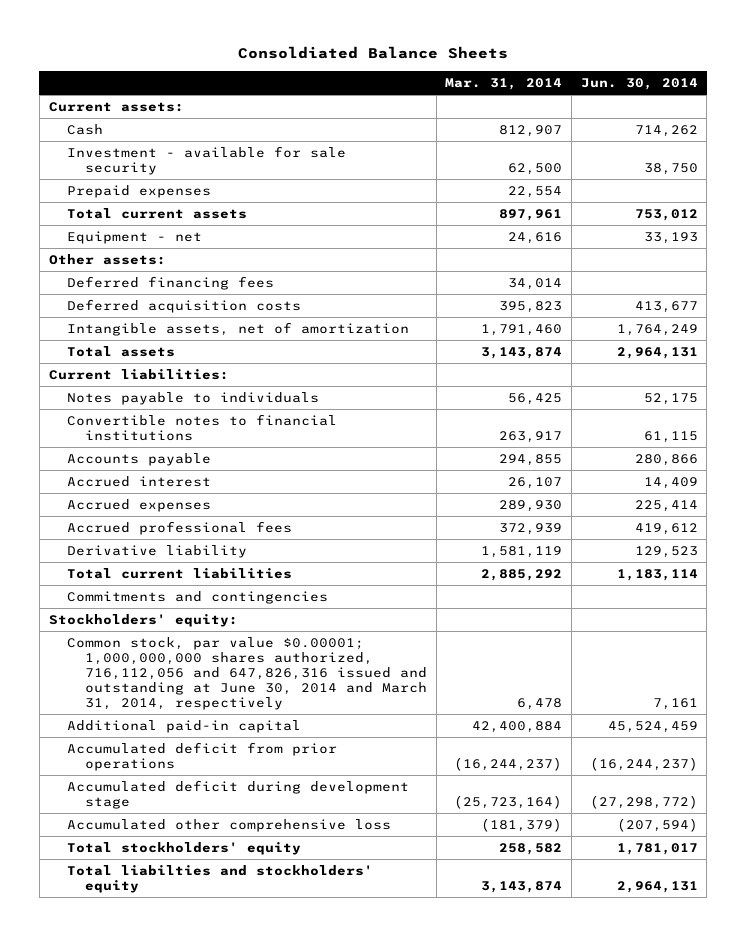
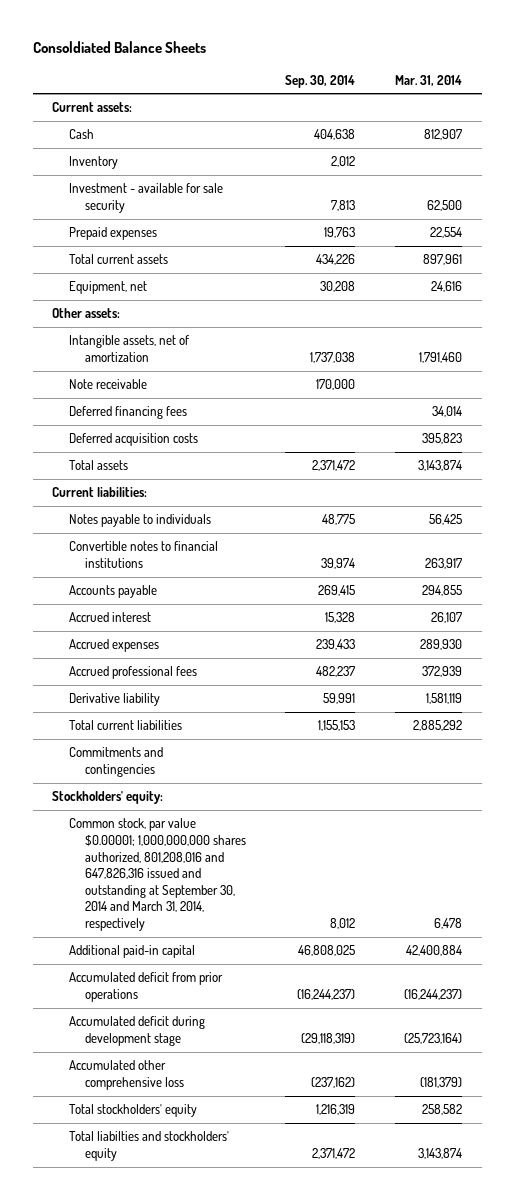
[580,77,698,90] Jun. 30, 2014 -> none
none -> [285,74,356,88] Sep. 30, 2014
none -> [68,156,118,170] Inventory
[66,230,202,244] Equipment - net -> [68,281,147,295] Equipment, net
[66,321,409,336] Intangible assets, net of amortization -> [68,335,189,362] Intangible assets, net of amortization
none -> [68,379,147,390] Note receivable
[66,636,427,710] Common stock, par value $0.00001; 1,000,000,000 shares authorized, 716,112,056 and 647,826,316 issued and outstanding at June 30, 2014 and March 31, 2014, respectively -> [68,818,246,931] Common stock, par value $0.00001; 1,000,000,000 shares authorized, 801,208,016 and 647,826,316 issued and outstanding at September 30, 2014 and March 31, 2014, respectively

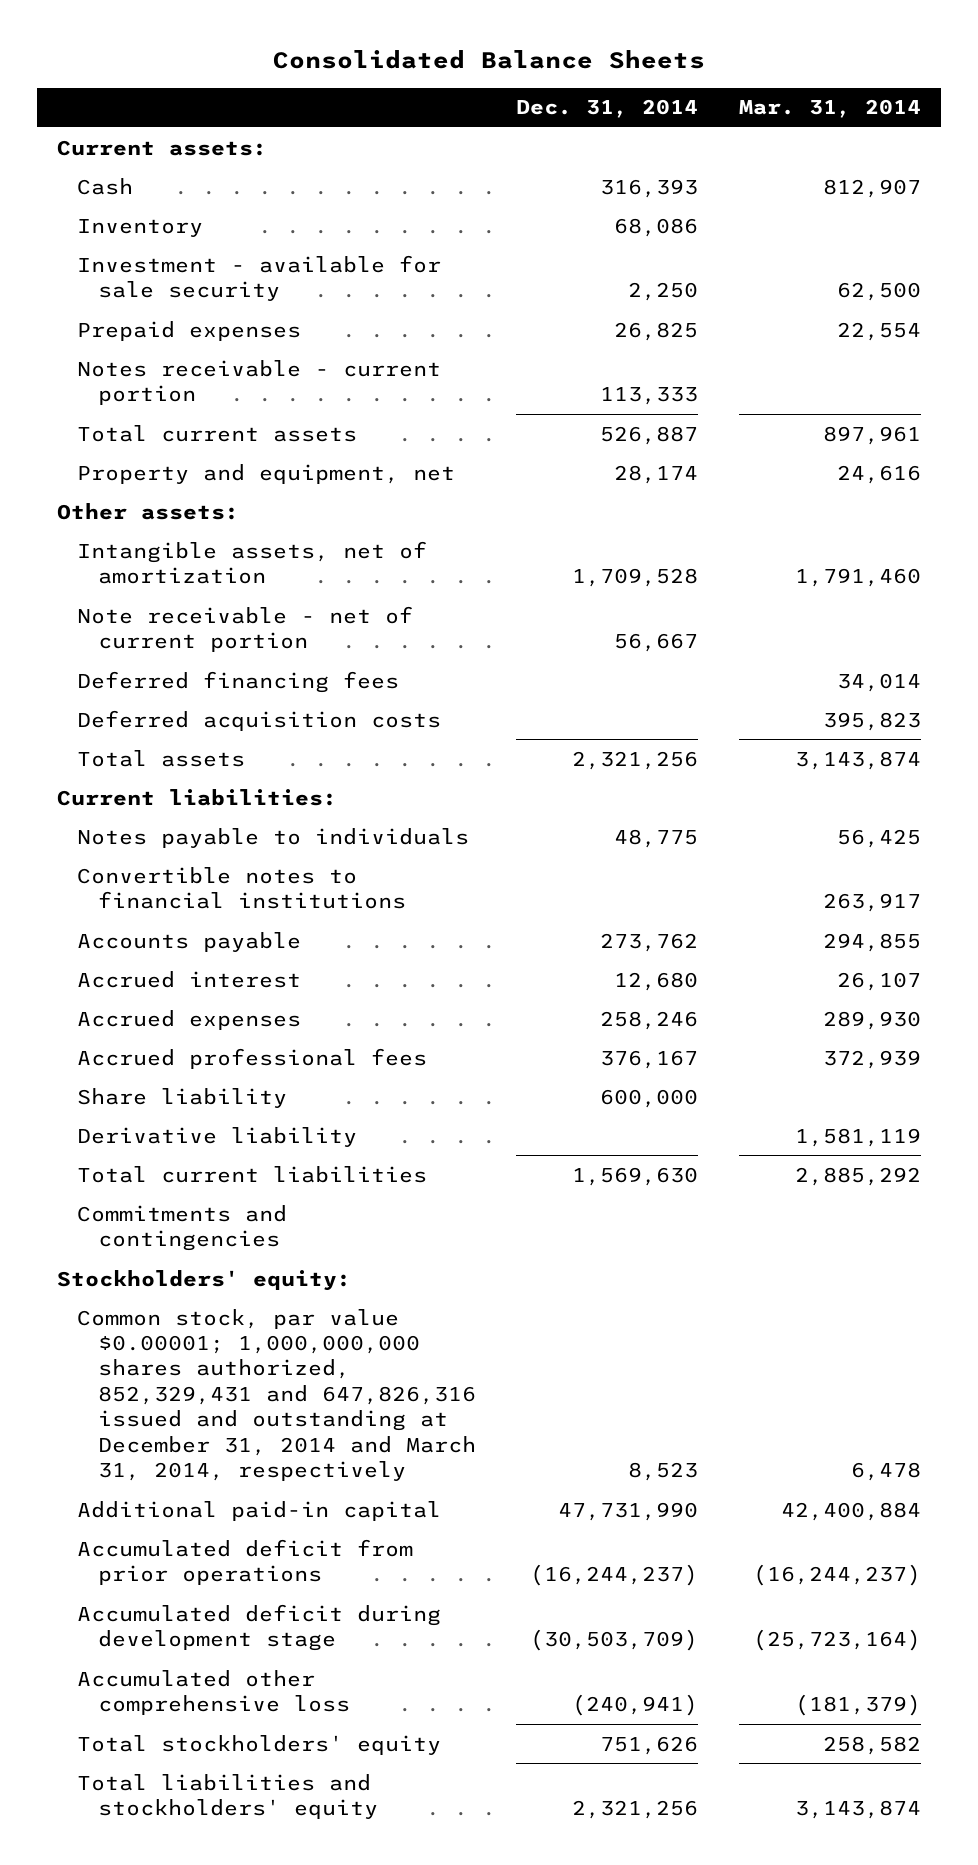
[32,41,206,54] Consoldiated Balance Sheets -> [272,49,705,69] Consolidated Balance Sheets
[285,74,356,88] Sep. 30, 2014 -> none
none -> [516,99,699,119] Dec. 31, 2014
none -> [77,359,442,405] Notes receivable - current portion
[68,281,147,295] Equipment, net -> [77,463,456,484] Property and equipment, net
[68,379,147,390] Note receivable -> [77,605,414,652] Note receivable - net of current portion
none -> [77,1087,288,1108] Share liability
[68,818,246,931] Common stock, par value $0.00001; 1,000,000,000 shares authorized, 801,208,016 and 647,826,316 issued and outstanding at September 30, 2014 and March 31, 2014, respectively -> [77,1308,476,1482] Common stock, par value $0.00001; 1,000,000,000 shares authorized, 852,329,431 and 647,826,316 issued and outstanding at December 31, 2014 and March 31, 2014, respectively
[68,1131,229,1161] Total liabilties and stockholders' equity -> [77,1773,378,1819] Total liabilities and stockholders' equity

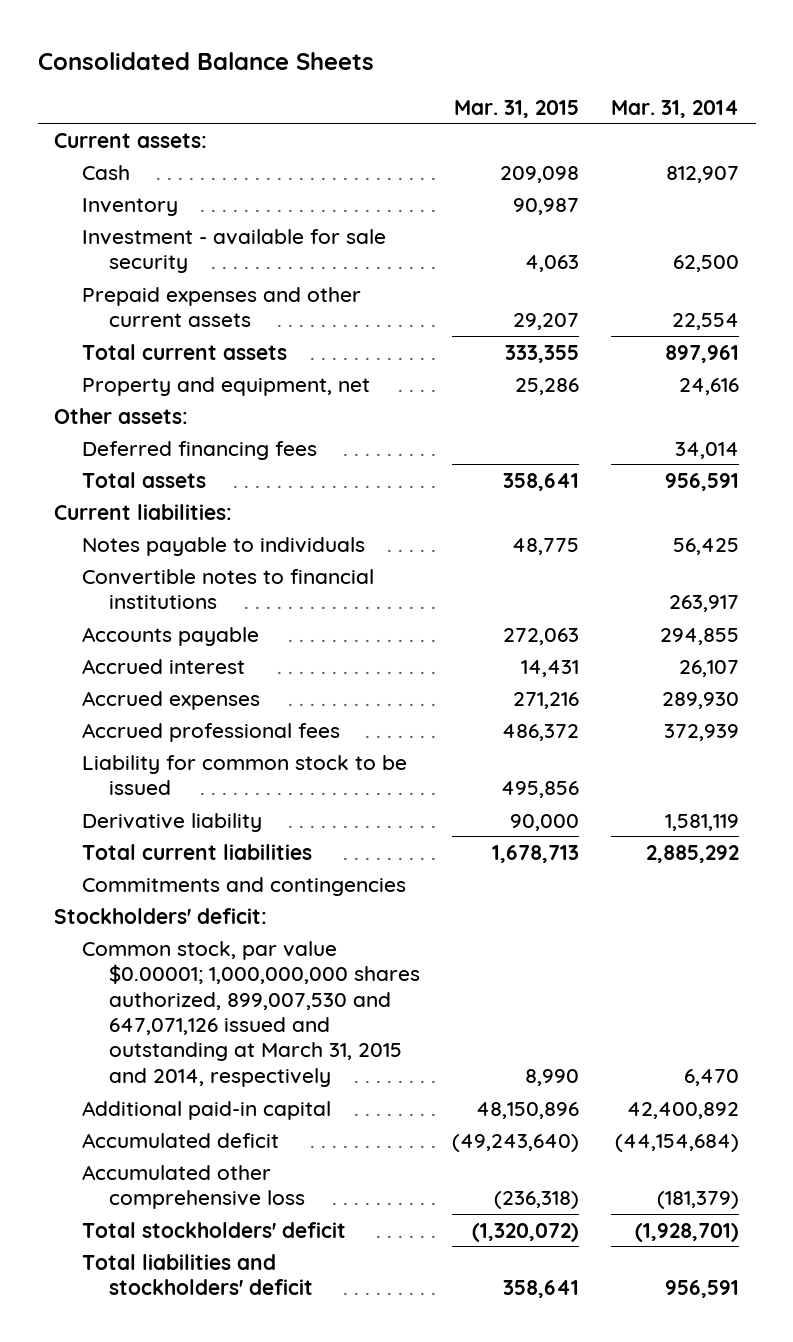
[516,99,699,119] Dec. 31, 2014 -> none
none -> [454,99,580,118] Mar. 31, 2015
[77,359,442,405] Notes receivable - current portion -> none
[77,320,302,341] Prepaid expenses -> [81,286,361,328] Prepaid expenses and other current assets
[77,540,428,584] Intangible assets, net of amortization -> none
[77,605,414,652] Note receivable - net of current portion -> none
[77,709,442,731] Deferred acquisition costs -> none
[794,750,921,770] 3,143,874 -> [665,472,740,491] 956,591
[77,1087,288,1108] Share liability -> [81,754,407,796] Liability for common stock to be issued
[77,1538,414,1585] Accumulated deficit from prior operations -> none
[77,1603,442,1651] Accumulated deficit during development stage -> none
[57,1269,352,1291] Stockholders' equity: -> [54,907,268,924] Stockholders' deficit:
[77,1308,476,1482] Common stock, par value $0.00001; 1,000,000,000 shares authorized, 852,329,431 and 647,826,316 issued and outstanding at December 31, 2014 and March 31, 2014, respectively -> [81,940,420,1087] Common stock, par value $0.00001; 1,000,000,000 shares authorized, 899,007,530 and 647,071,126 issued and outstanding at March 31, 2015 and 2014, respectively
[850,1462,921,1482] 6,478 -> [684,1068,740,1086] 6,470
[780,1501,921,1521] 42,400,884 -> [627,1101,740,1119] 42,400,892
none -> [81,1132,279,1148] Accumulated deficit
[77,1734,442,1755] Total stockholders' equity -> [81,1221,346,1238] Total stockholders' deficit
[822,1735,921,1755] 258,582 -> [635,1222,740,1242] (1,928,701)
[77,1773,378,1819] Total liabilities and stockholders' equity -> [81,1253,313,1296] Total liabilities and stockholders' deficit
[794,1799,921,1819] 3,143,874 -> [665,1280,740,1299] 956,591

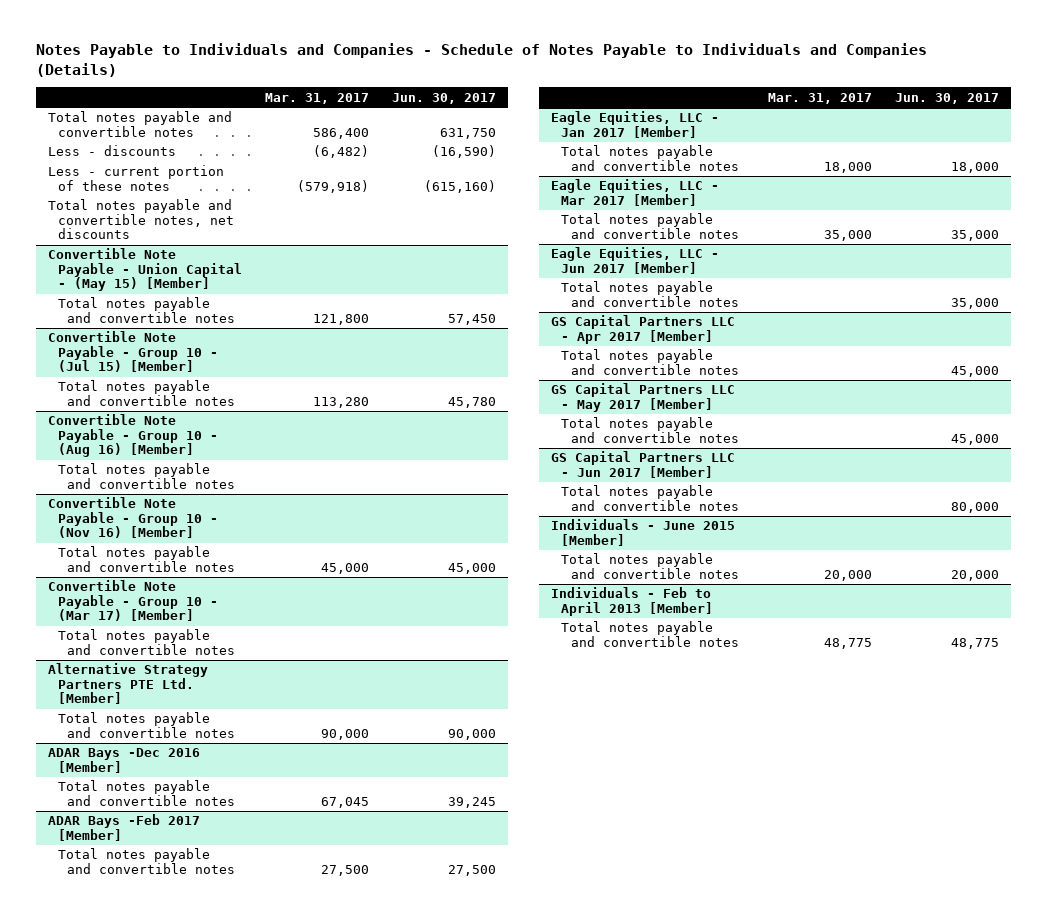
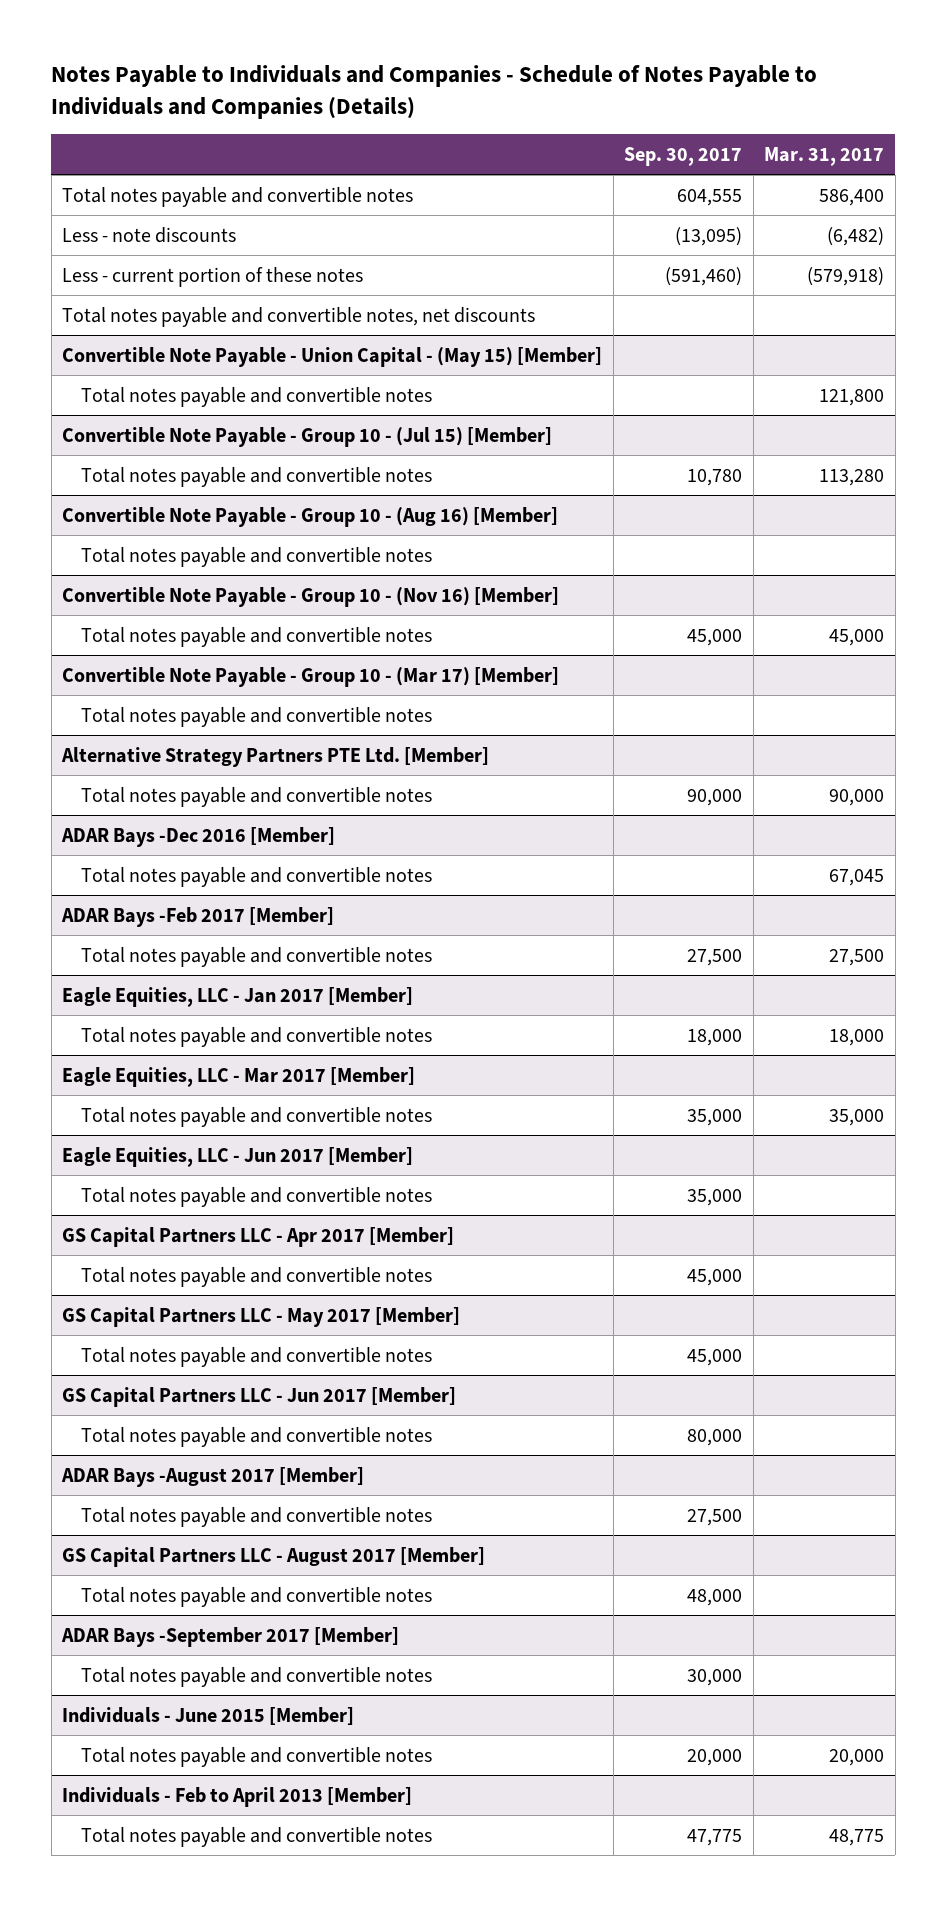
[392,92,497,104] Jun. 30, 2017 -> none
none -> [624,146,743,166] Sep. 30, 2017
[47,145,176,157] Less - discounts -> [62,226,237,243] Less - note discounts
none -> [61,1466,365,1487] ADAR Bays -August 2017 [Member]
none -> [80,1506,432,1527] Total notes payable and convertible notes
none -> [62,1546,486,1567] GS Capital Partners LLC - August 2017 [Member]
none -> [80,1586,432,1607] Total notes payable and convertible notes
none -> [61,1626,400,1647] ADAR Bays -September 2017 [Member]
none -> [80,1666,432,1687] Total notes payable and convertible notes

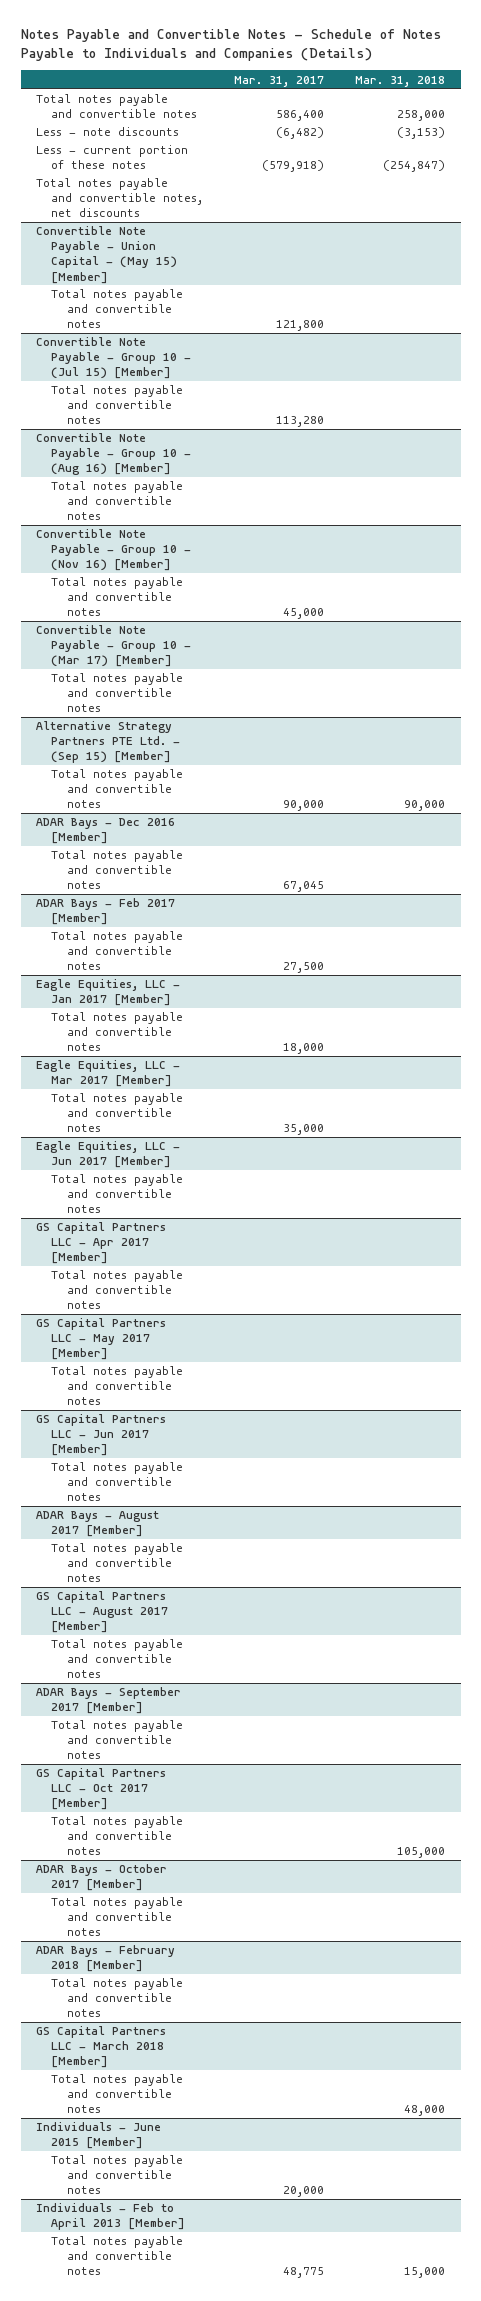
[51,65,818,119] Notes Payable to Individuals and Companies - Schedule of Notes Payable to Individuals and Companies (Details) -> [20,29,441,62] Notes Payable and Convertible Notes - Schedule of Notes Payable to Individuals and Companies (Details)
[624,146,743,166] Sep. 30, 2017 -> none
none -> [355,75,446,87] Mar. 31, 2018
[61,746,490,767] Alternative Strategy Partners PTE Ltd. [Member] -> [36,721,181,764] Alternative Strategy Partners PTE Ltd. - (Sep 15) [Member]
[61,826,336,847] ADAR Bays -Dec 2016 [Member] -> [36,818,176,845] ADAR Bays - Dec 2016 [Member]
[61,906,335,927] ADAR Bays -Feb 2017 [Member] -> [36,898,176,926] ADAR Bays - Feb 2017 [Member]
[61,1466,365,1487] ADAR Bays -August 2017 [Member] -> [36,1511,160,1538] ADAR Bays - August 2017 [Member]
[61,1626,400,1647] ADAR Bays -September 2017 [Member] -> [36,1687,182,1715] ADAR Bays - September 2017 [Member]
none -> [36,1768,167,1811] GS Capital Partners LLC - Oct 2017 [Member]
none -> [51,1816,184,1856] Total notes payable and convertible notes
none -> [36,1864,168,1892] ADAR Bays - October 2017 [Member]
none -> [51,1897,184,1937] Total notes payable and convertible notes
none -> [36,1945,176,1973] ADAR Bays - February 2018 [Member]
none -> [51,1978,184,2018] Total notes payable and convertible notes
none -> [36,2026,167,2069] GS Capital Partners LLC - March 2018 [Member]
none -> [51,2074,184,2114] Total notes payable and convertible notes

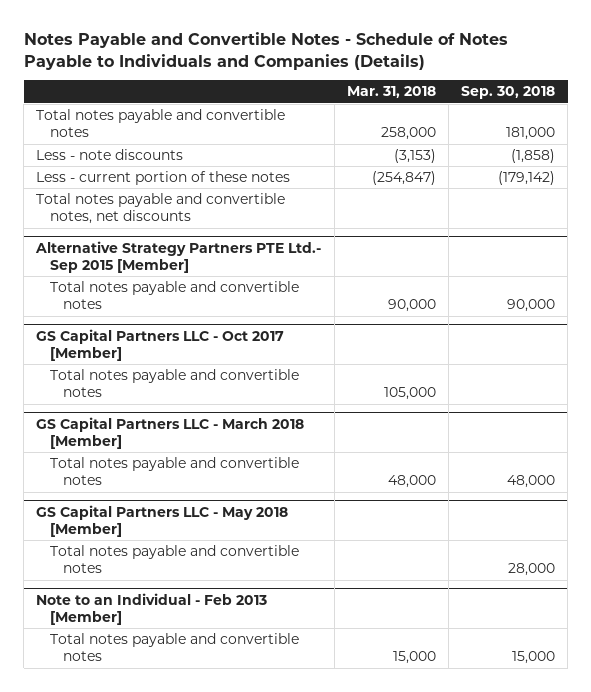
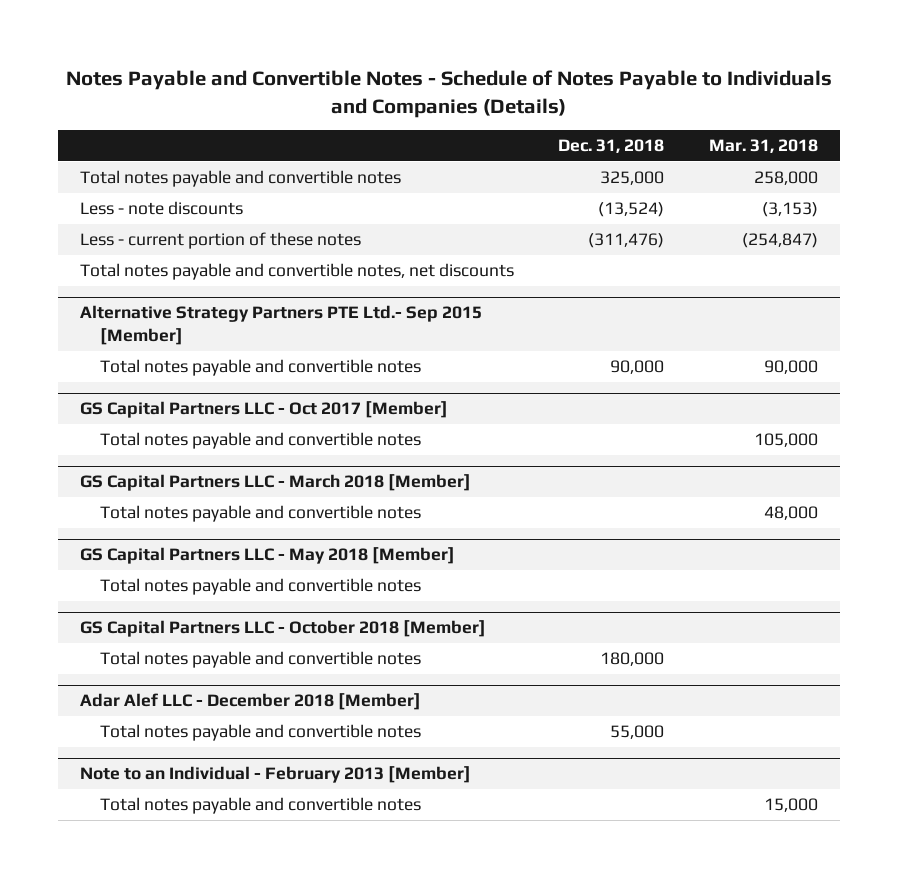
[461,86,556,100] Sep. 30, 2018 -> none
none -> [558,139,665,154] Dec. 31, 2018
none -> [79,620,486,638] GS Capital Partners LLC - October 2018 [Member]
none -> [100,651,422,669] Total notes payable and convertible notes
none -> [79,693,421,711] Adar Alef LLC - December 2018 [Member]
none -> [100,724,422,742] Total notes payable and convertible notes
[36,592,268,625] Note to an Individual - Feb 2013 [Member] -> [79,766,471,784] Note to an Individual - February 2013 [Member]

